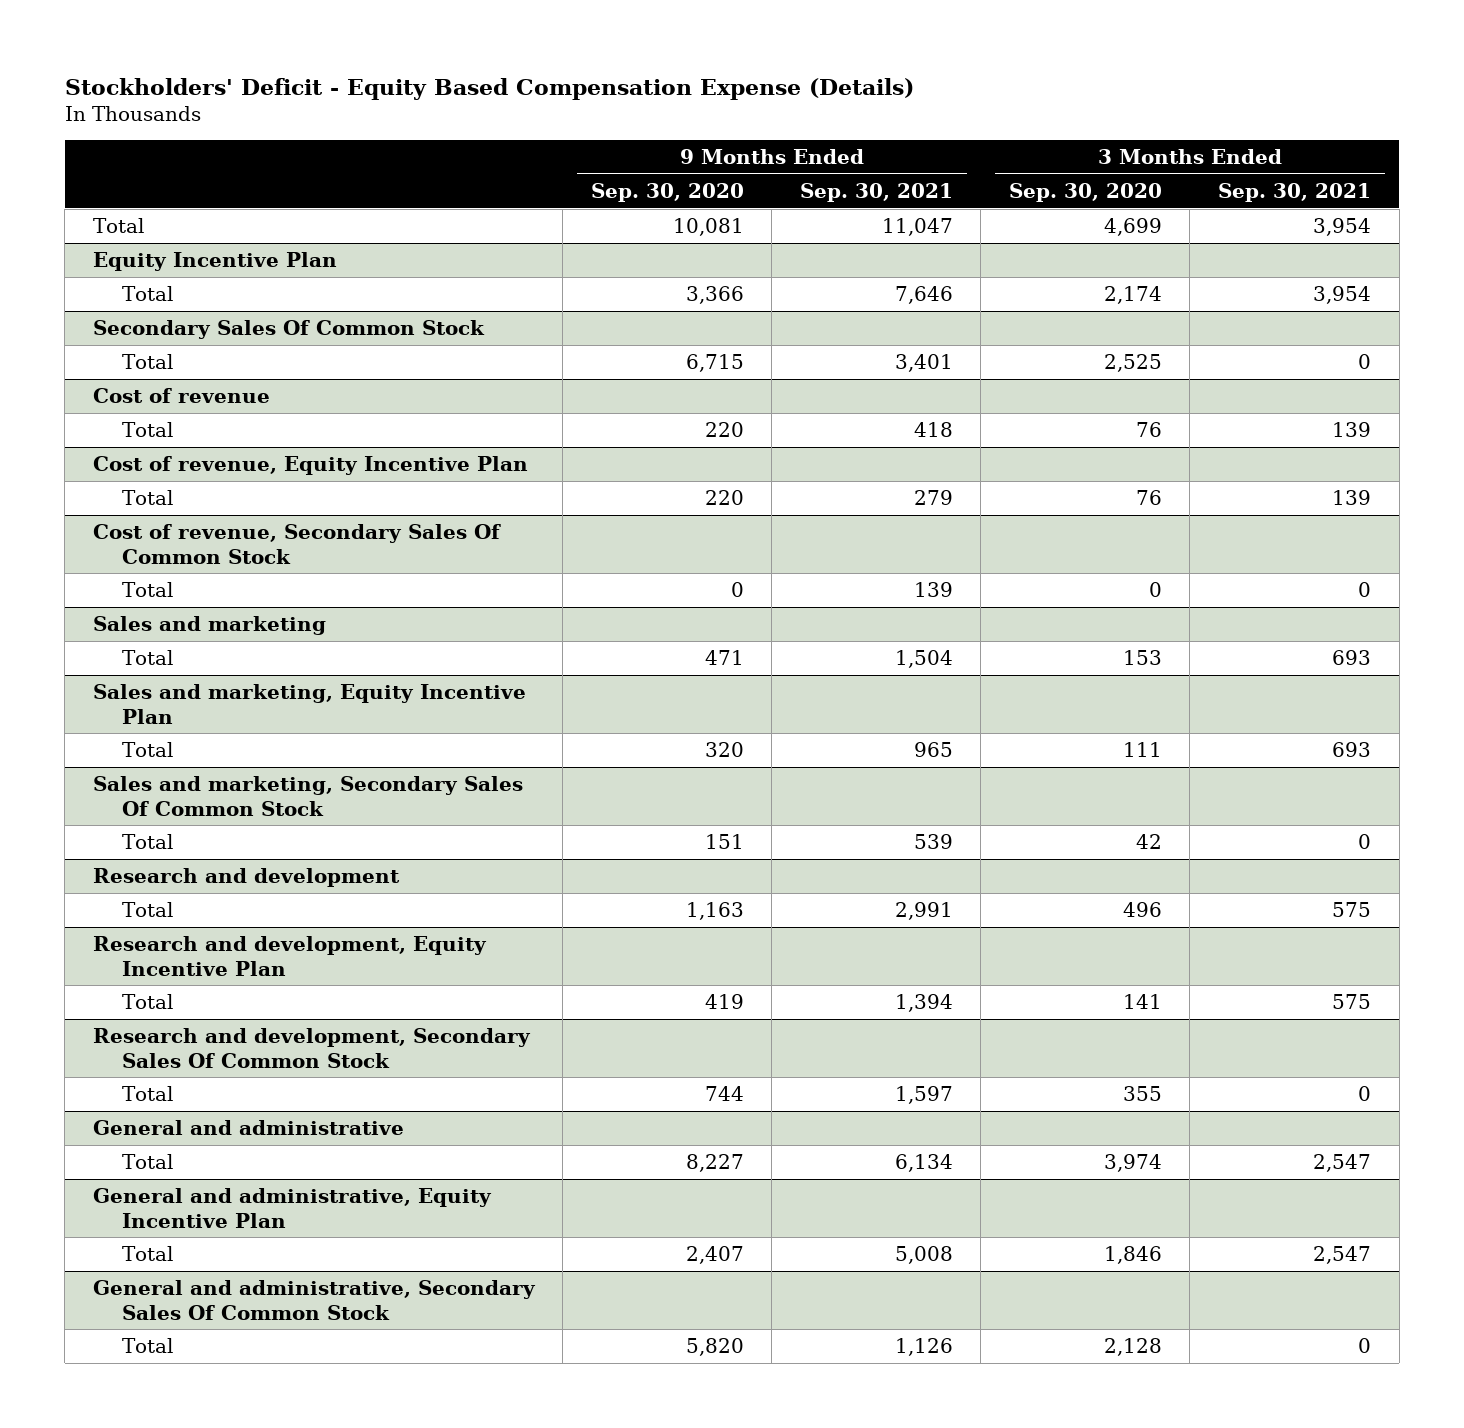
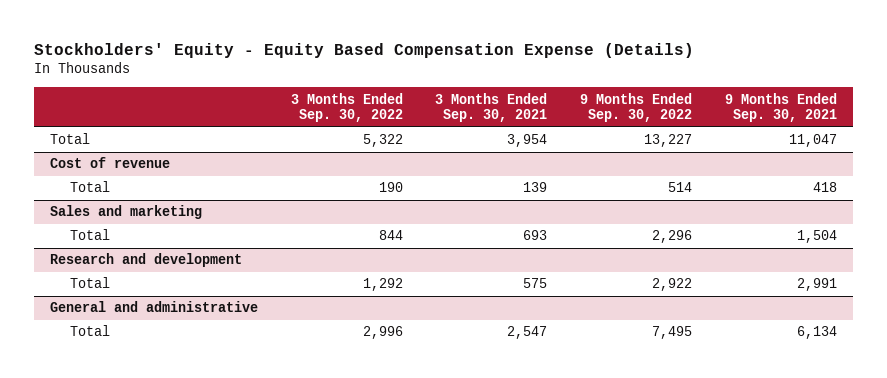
[64,77,914,100] Stockholders' Deficit - Equity Based Compensation Expense (Details) -> [33,42,694,58] Stockholders' Equity - Equity Based Compensation Expense (Details)
[590,182,744,202] Sep. 30, 2020 -> none
[1008,182,1162,202] Sep. 30, 2020 -> none
none -> [290,92,403,123] 3 Months Ended Sep. 30, 2022
none -> [579,92,692,123] 9 Months Ended Sep. 30, 2022
[92,251,337,271] Equity Incentive Plan -> none
[121,285,173,301] Total -> none
[92,319,485,339] Secondary Sales Of Common Stock -> none
[121,353,173,369] Total -> none
[92,455,528,475] Cost of revenue, Equity Incentive Plan -> none
[121,489,173,505] Total -> none
[92,523,501,564] Cost of revenue, Secondary Sales Of Common Stock -> none
[121,581,173,597] Total -> none
[92,683,526,724] Sales and marketing, Equity Incentive Plan -> none
[121,741,173,757] Total -> none
[92,775,523,816] Sales and marketing, Secondary Sales Of Common Stock -> none
[121,833,173,849] Total -> none
[92,935,487,976] Research and development, Equity Incentive Plan -> none
[121,993,173,1009] Total -> none
[92,1027,531,1068] Research and development, Secondary Sales Of Common Stock -> none
[121,1085,173,1101] Total -> none
[92,1187,492,1228] General and administrative, Equity Incentive Plan -> none
[121,1245,173,1261] Total -> none
[92,1279,536,1320] General and administrative, Secondary Sales Of Common Stock -> none
[121,1337,173,1353] Total -> none

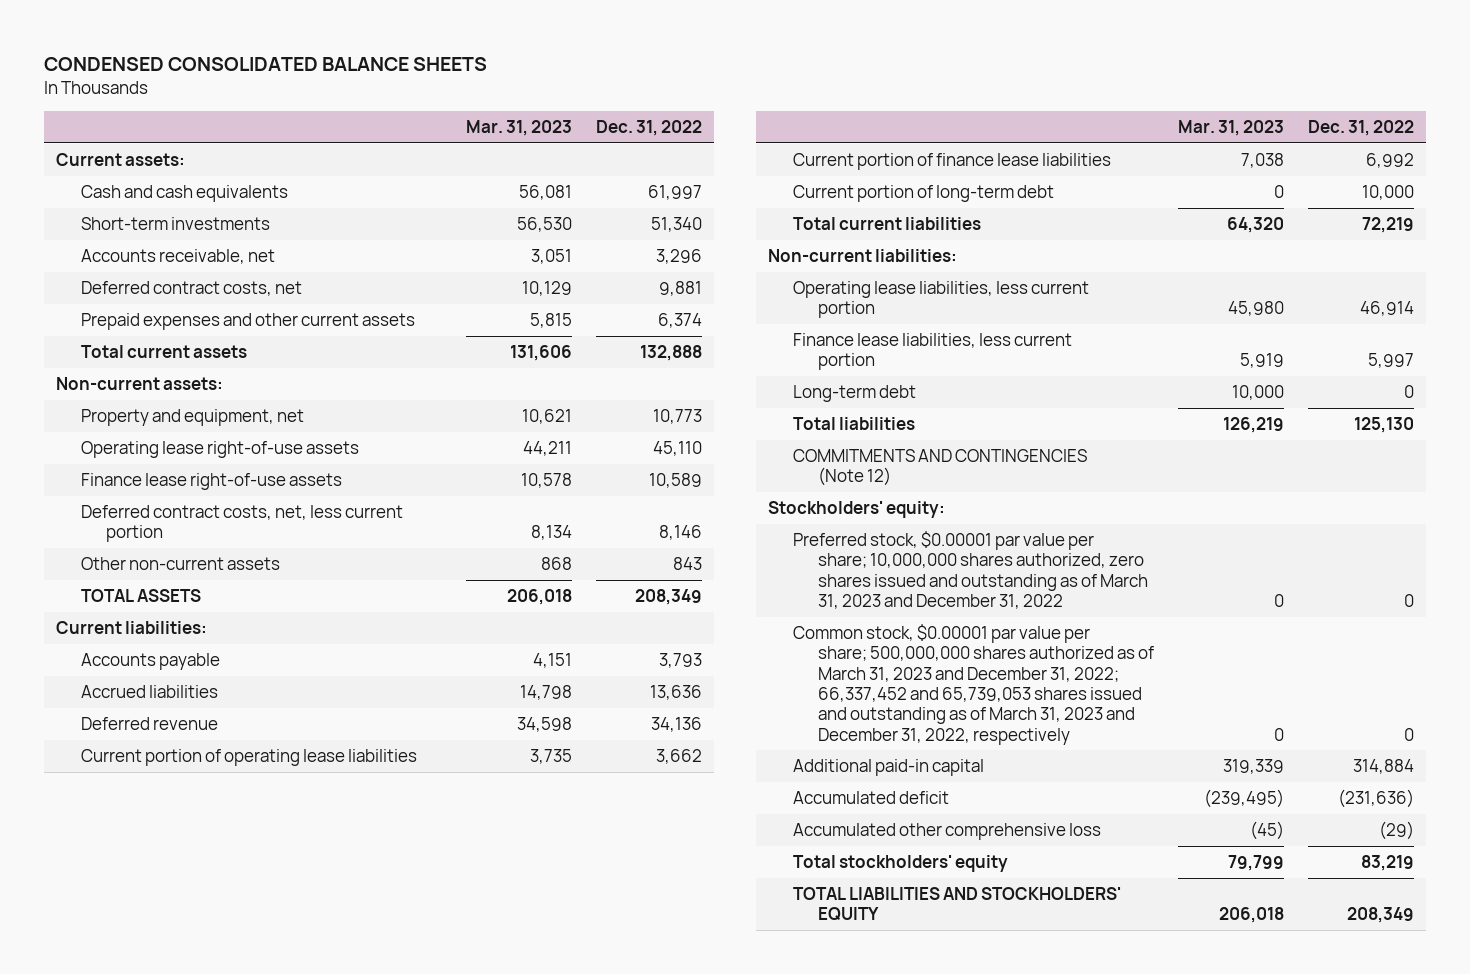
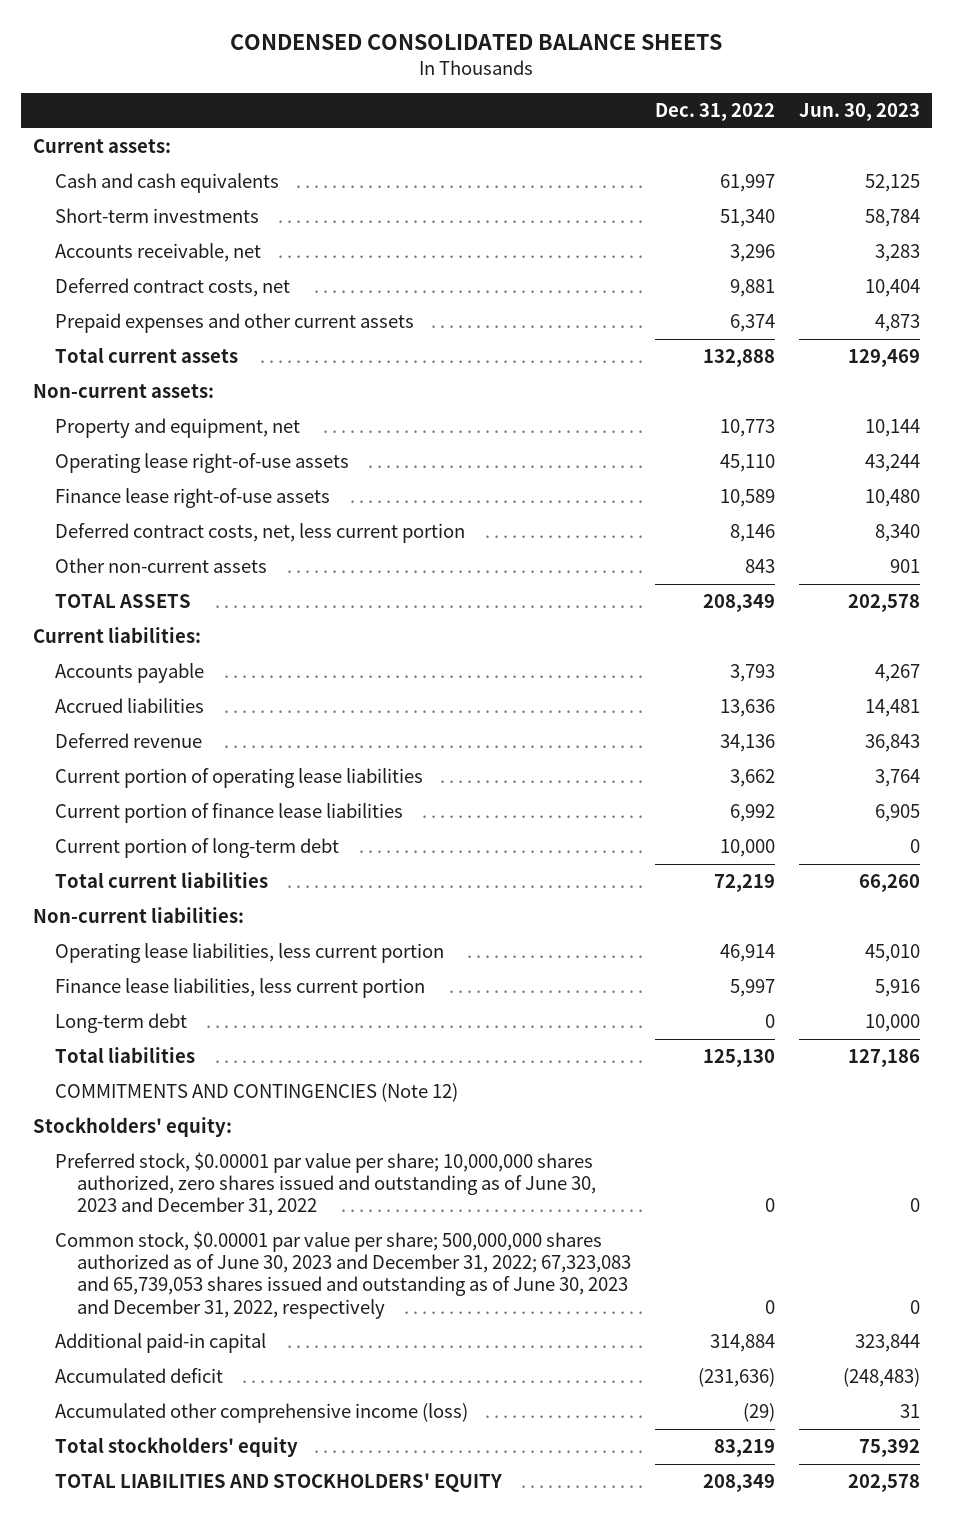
[466,119,573,136] Mar. 31, 2023 -> none
none -> [798,103,920,122] Jun. 30, 2023
[793,531,1149,610] Preferred stock, $0.00001 par value per share; 10,000,000 shares authorized, zero shares issued and outstanding as of March 31, 2023 and December 31, 2022 -> [54,1152,596,1217] Preferred stock, $0.00001 par value per share; 10,000,000 shares authorized, zero shares issued and outstanding as of June 30, 2023 and December 31, 2022
[793,624,1155,745] Common stock, $0.00001 par value per share; 500,000,000 shares authorized as of March 31, 2023 and December 31, 2022; 66,337,452 and 65,739,053 shares issued and outstanding as of March 31, 2023 and December 31, 2022, respectively -> [54,1231,631,1319] Common stock, $0.00001 par value per share; 500,000,000 shares authorized as of June 30, 2023 and December 31, 2022; 67,323,083 and 65,739,053 shares issued and outstanding as of June 30, 2023 and December 31, 2022, respectively
[793,823,1102,841] Accumulated other comprehensive loss -> [54,1403,468,1424] Accumulated other comprehensive income (loss)

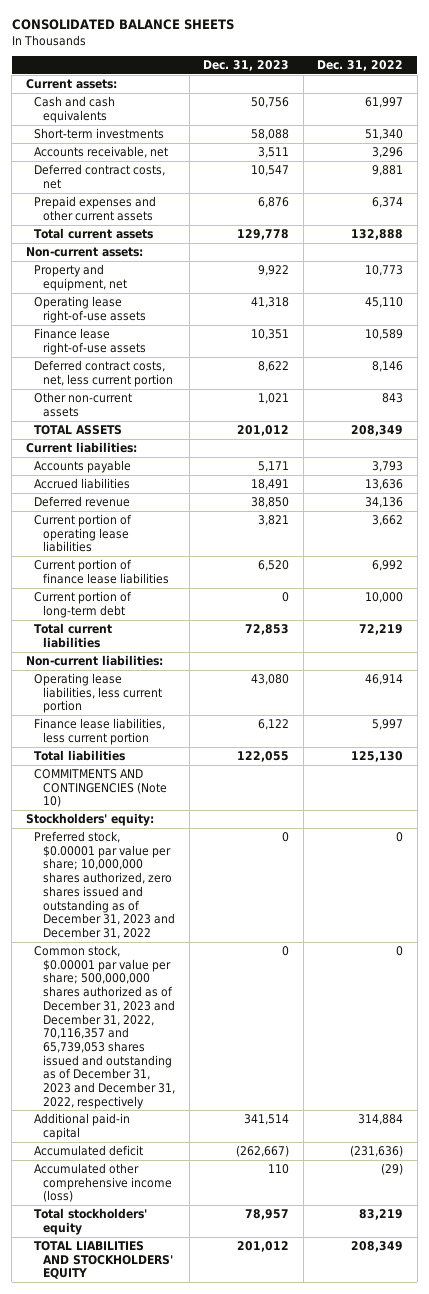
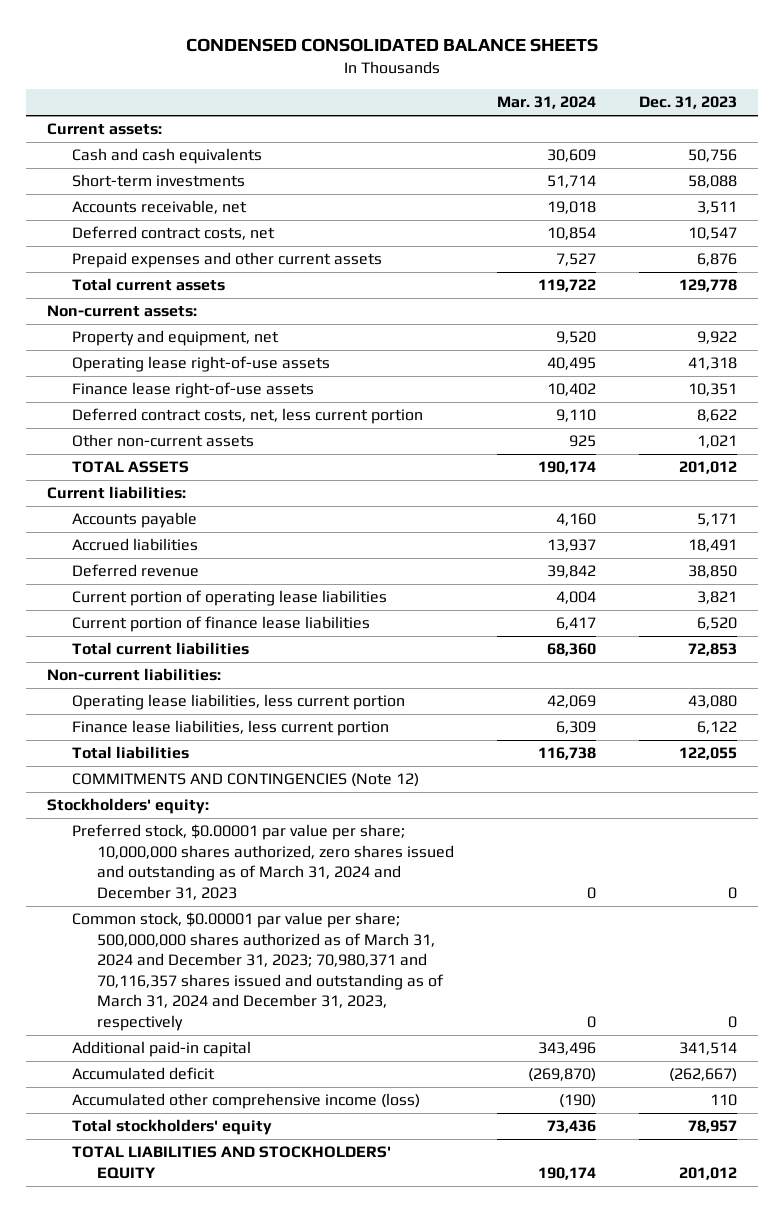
[11,19,234,31] CONSOLIDATED BALANCE SHEETS -> [186,38,599,53] CONDENSED CONSOLIDATED BALANCE SHEETS
[317,59,404,71] Dec. 31, 2022 -> none
none -> [496,96,596,110] Mar. 31, 2024
[34,591,133,618] Current portion of long-term debt -> none
[34,769,167,808] COMMITMENTS AND CONTINGENCIES (Note 10) -> [72,773,420,788] COMMITMENTS AND CONTINGENCIES (Note 12)
[34,831,175,939] Preferred stock, $0.00001 par value per share; 10,000,000 shares authorized, zero shares issued and outstanding as of December 31, 2023 and December 31, 2022 -> [72,824,454,900] Preferred stock, $0.00001 par value per share; 10,000,000 shares authorized, zero shares issued and outstanding as of March 31, 2024 and December 31, 2023
[34,945,175,1109] Common stock, $0.00001 par value per share; 500,000,000 shares authorized as of December 31, 2023 and December 31, 2022, 70,116,357 and 65,739,053 shares issued and outstanding as of December 31, 2023 and December 31, 2022, respectively -> [72,912,444,1031] Common stock, $0.00001 par value per share; 500,000,000 shares authorized as of March 31, 2024 and December 31, 2023; 70,980,371 and 70,116,357 shares issued and outstanding as of March 31, 2024 and December 31, 2023, respectively

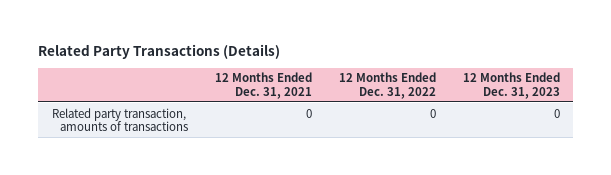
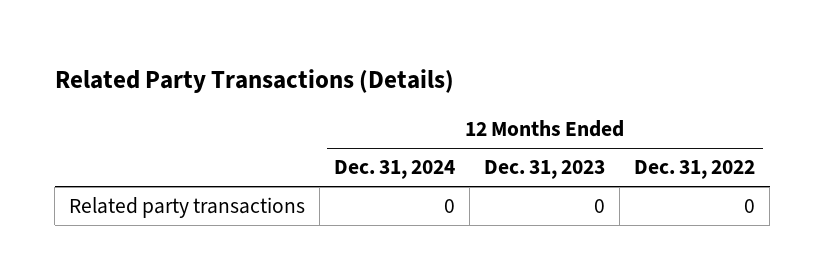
[214,72,312,99] 12 Months Ended Dec. 31, 2021 -> none
none -> [334,160,456,180] Dec. 31, 2024
[51,107,188,132] Related party transaction, amounts of transactions -> [69,197,306,219] Related party transactions

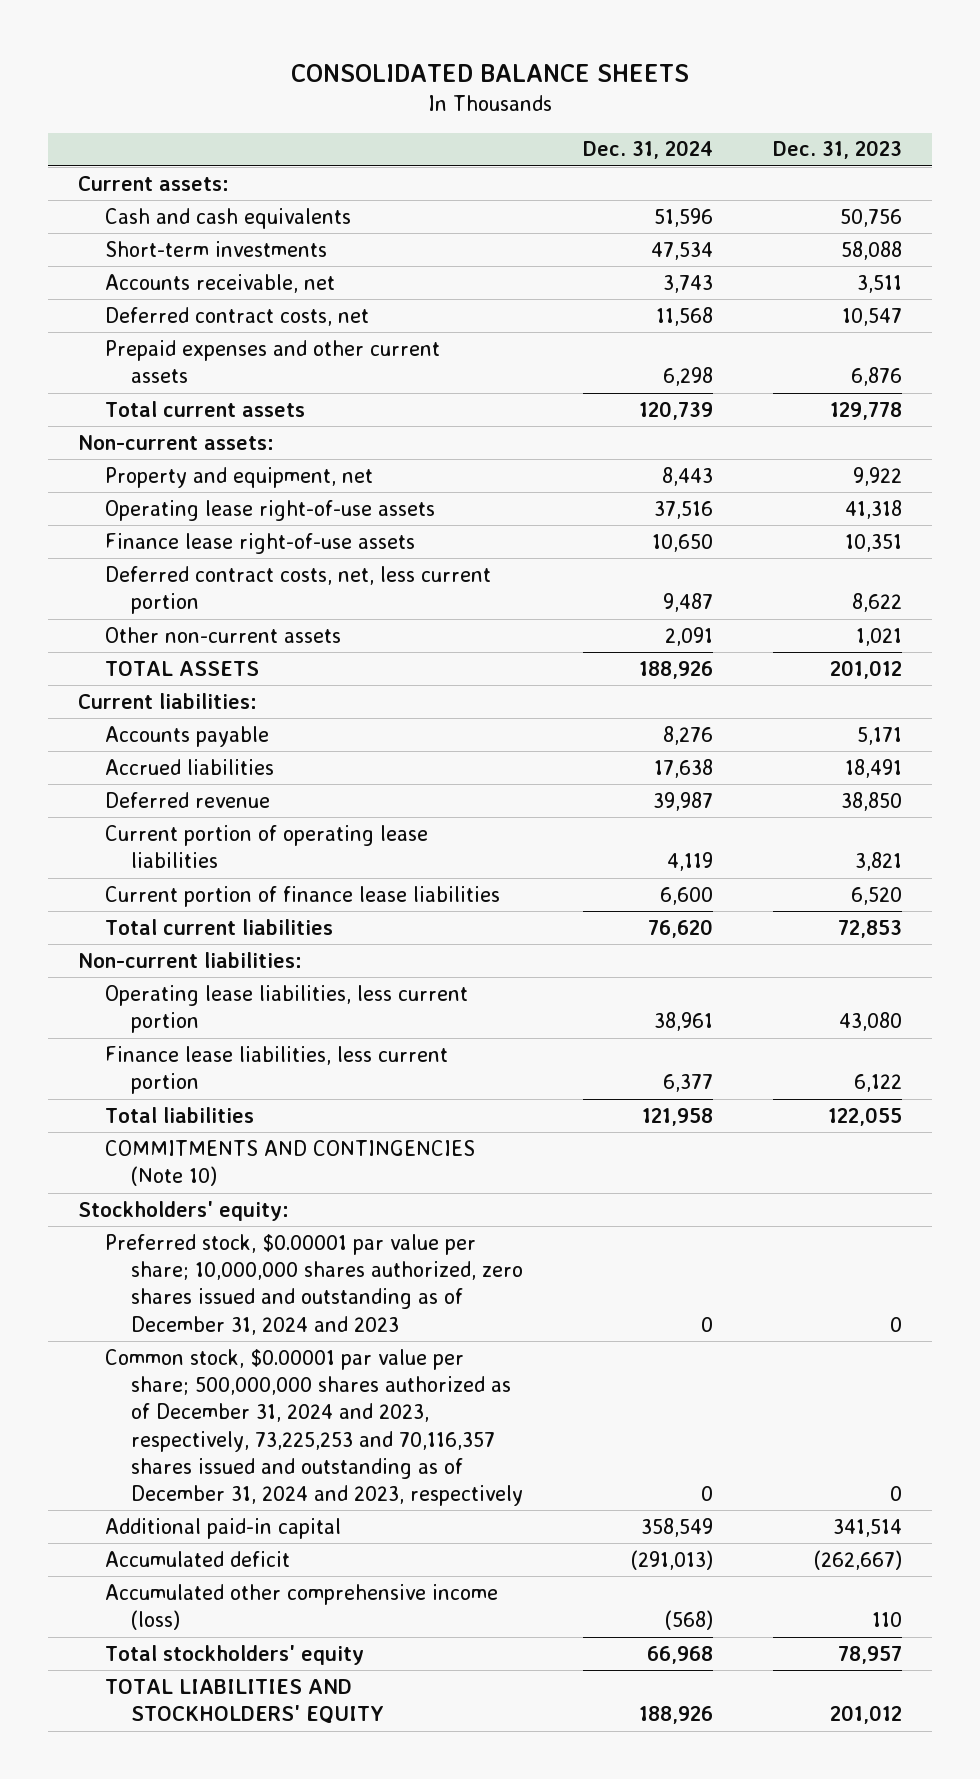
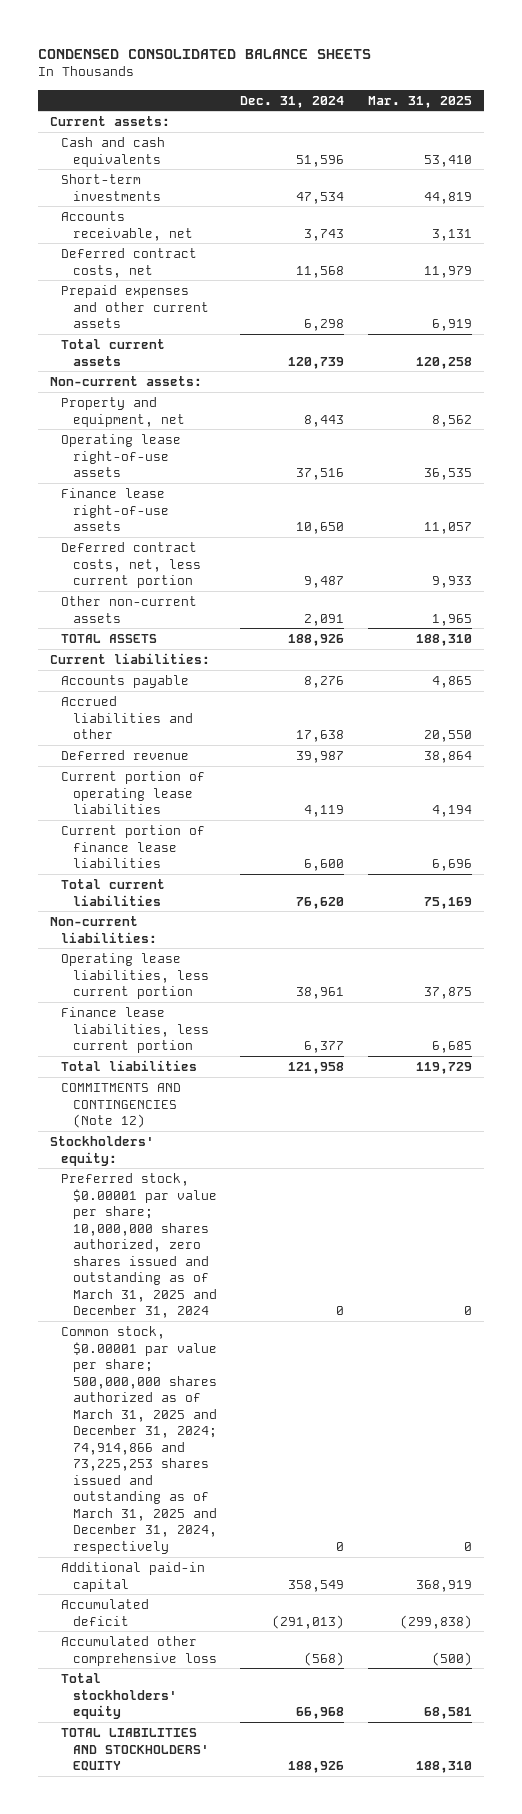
[291,63,690,82] CONSOLIDATED BALANCE SHEETS -> [38,48,372,59] CONDENSED CONSOLIDATED BALANCE SHEETS
[772,140,902,160] Dec. 31, 2023 -> none
none -> [367,95,472,108] Mar. 31, 2025
[104,758,274,775] Accrued liabilities -> [61,695,194,740] Accrued liabilities and other
[104,1139,475,1187] COMMITMENTS AND CONTINGENCIES (Note 10) -> [61,1082,182,1129] COMMITMENTS AND CONTINGENCIES (Note 12)
[104,1233,524,1335] Preferred stock, $0.00001 par value per share; 10,000,000 shares authorized, zero shares issued and outstanding as of December 31, 2024 and 2023 -> [61,1172,218,1319] Preferred stock, $0.00001 par value per share; 10,000,000 shares authorized, zero shares issued and outstanding as of March 31, 2025 and December 31, 2024
[104,1348,524,1507] Common stock, $0.00001 par value per share; 500,000,000 shares authorized as of December 31, 2024 and 2023, respectively, 73,225,253 and 70,116,357 shares issued and outstanding as of December 31, 2024 and 2023, respectively -> [61,1325,218,1554] Common stock, $0.00001 par value per share; 500,000,000 shares authorized as of March 31, 2025 and December 31, 2024; 74,914,866 and 73,225,253 shares issued and outstanding as of March 31, 2025 and December 31, 2024, respectively
[104,1583,498,1631] Accumulated other comprehensive income (loss) -> [61,1635,218,1666] Accumulated other comprehensive loss

